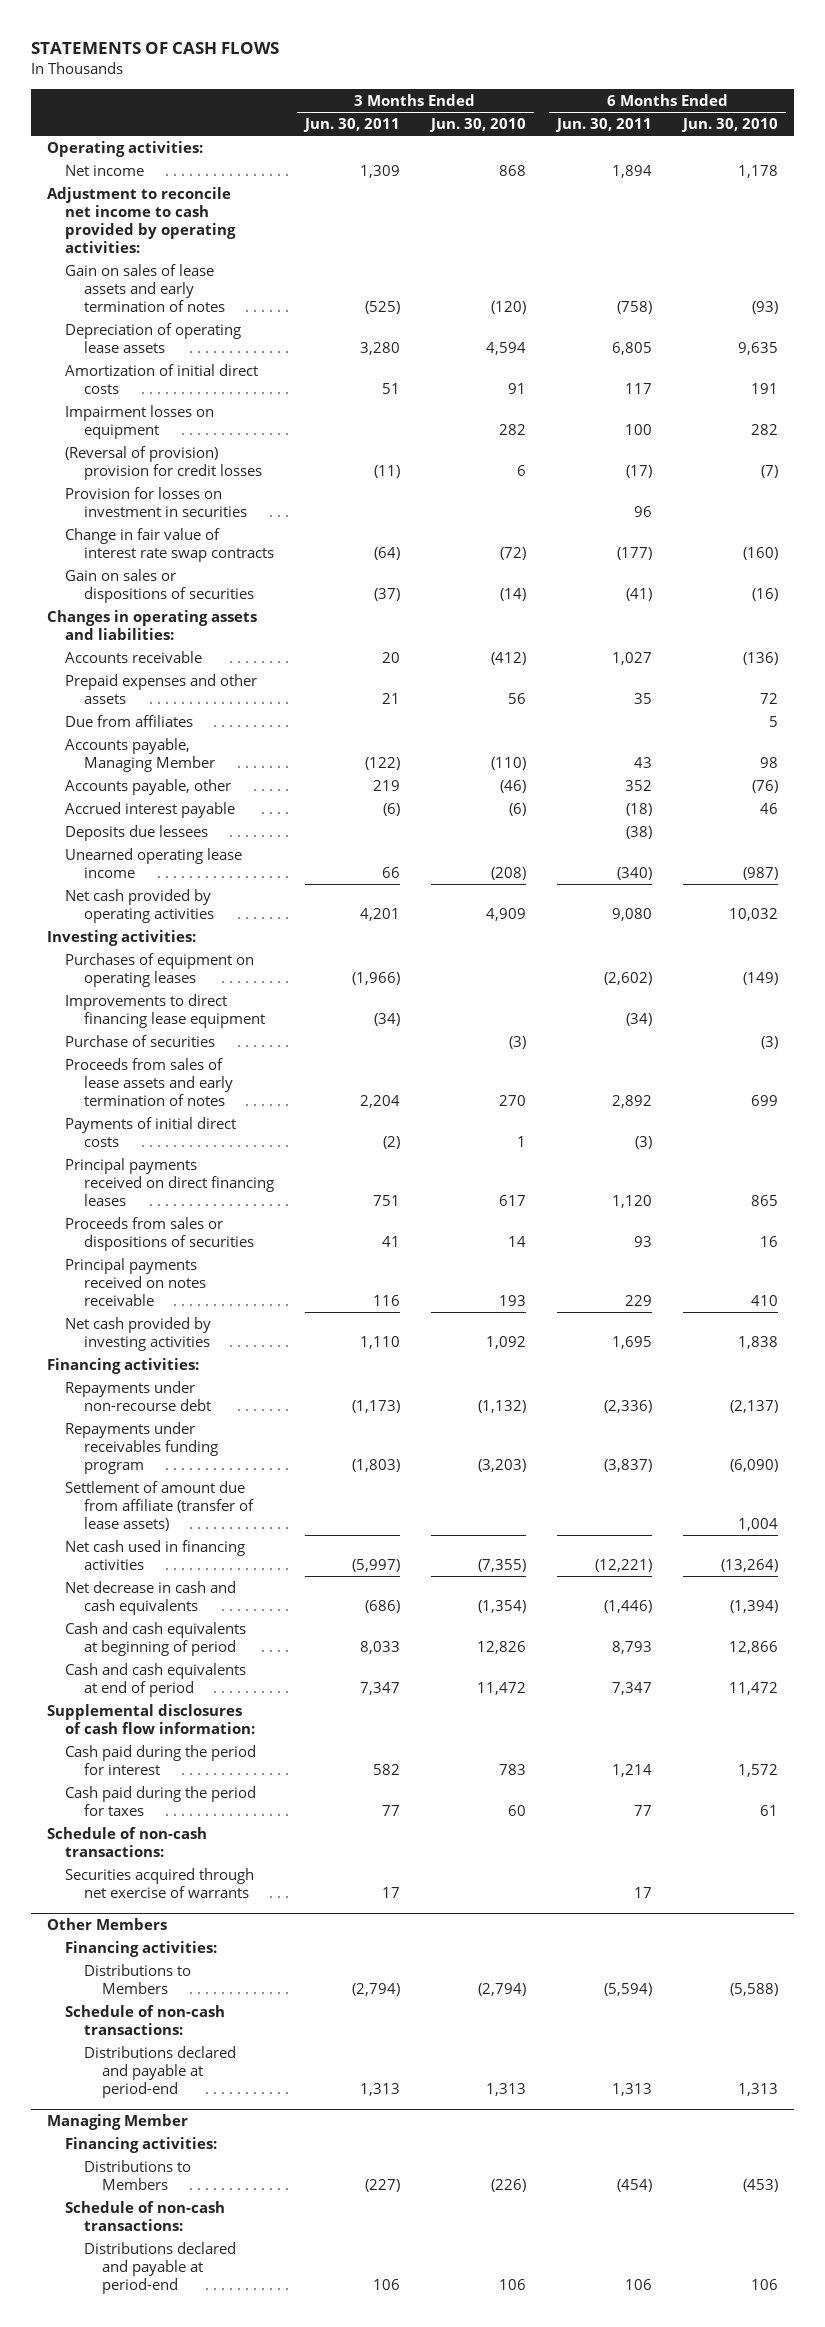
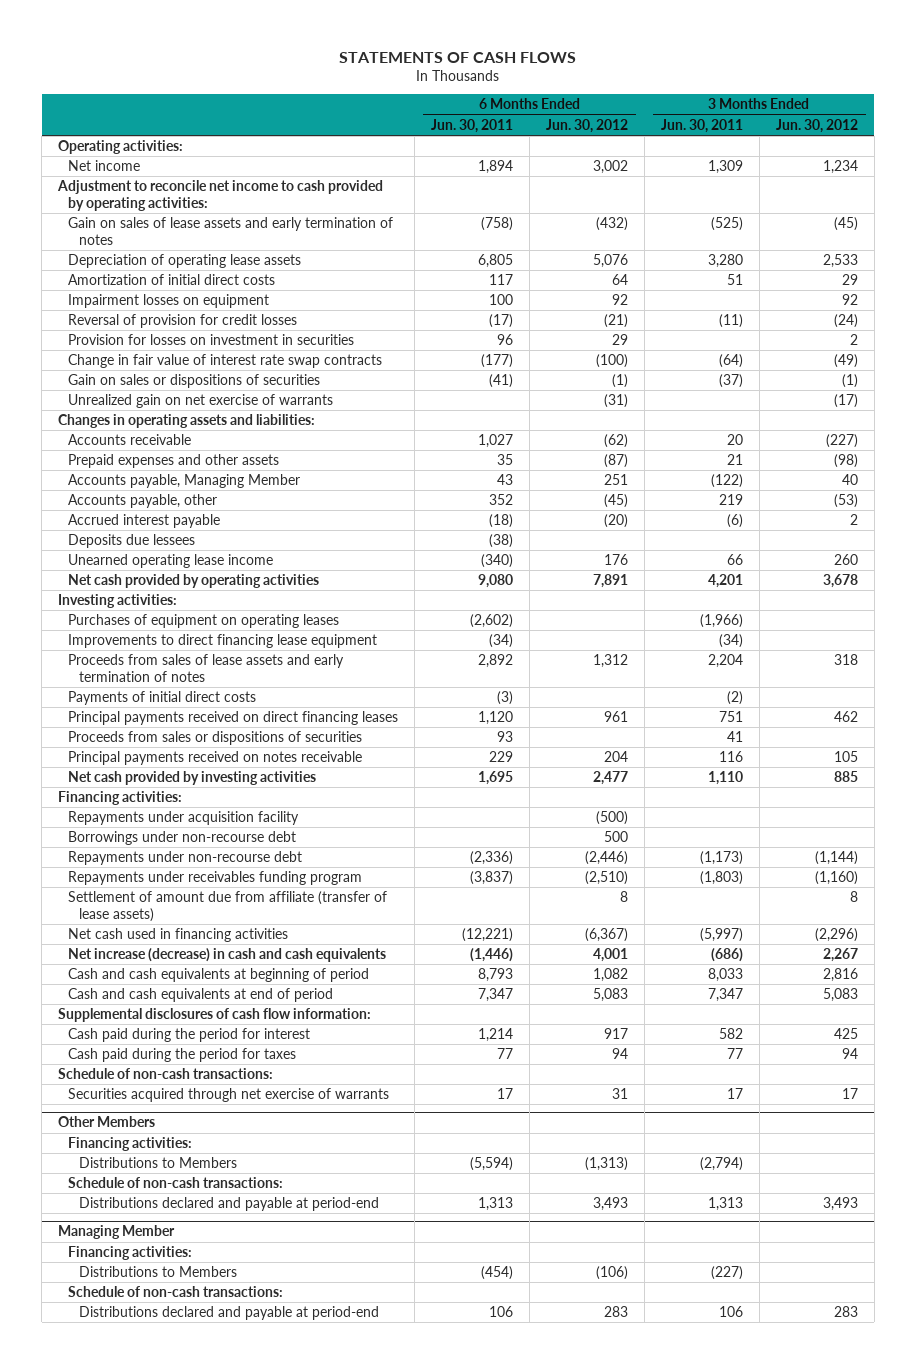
[428,117,526,132] Jun. 30, 2010 -> none
[681,117,779,132] Jun. 30, 2010 -> none
none -> [546,118,629,133] Jun. 30, 2012
none -> [775,118,858,133] Jun. 30, 2012
[65,445,262,480] (Reversal of provision) provision for credit losses -> [68,314,298,329] Reversal of provision for credit losses
none -> [68,394,334,409] Unrealized gain on net exercise of warrants
[65,714,194,727] Due from affiliates -> none
[65,1034,216,1047] Purchase of securities -> none
none -> [68,811,300,826] Repayments under acquisition facility
none -> [68,831,297,846] Borrowings under non-recourse debt
[65,1580,237,1615] Net decrease in cash and cash equivalents -> [68,948,387,963] Net increase (decrease) in cash and cash equivalents

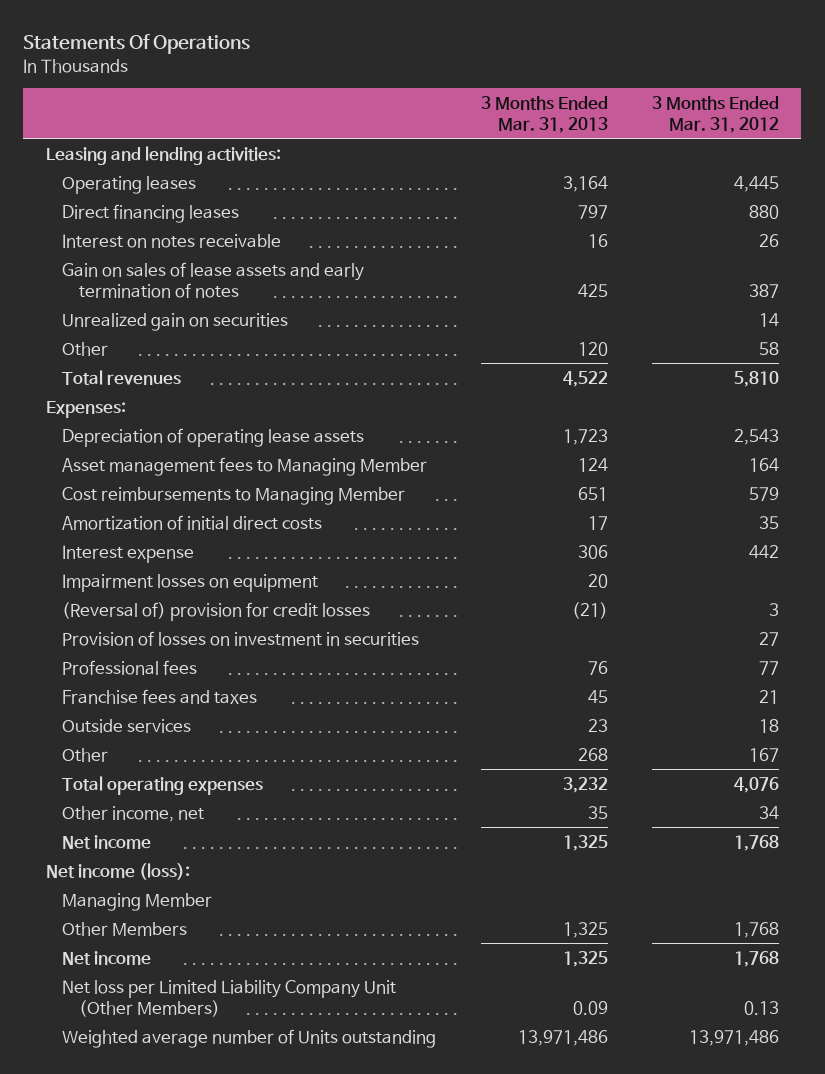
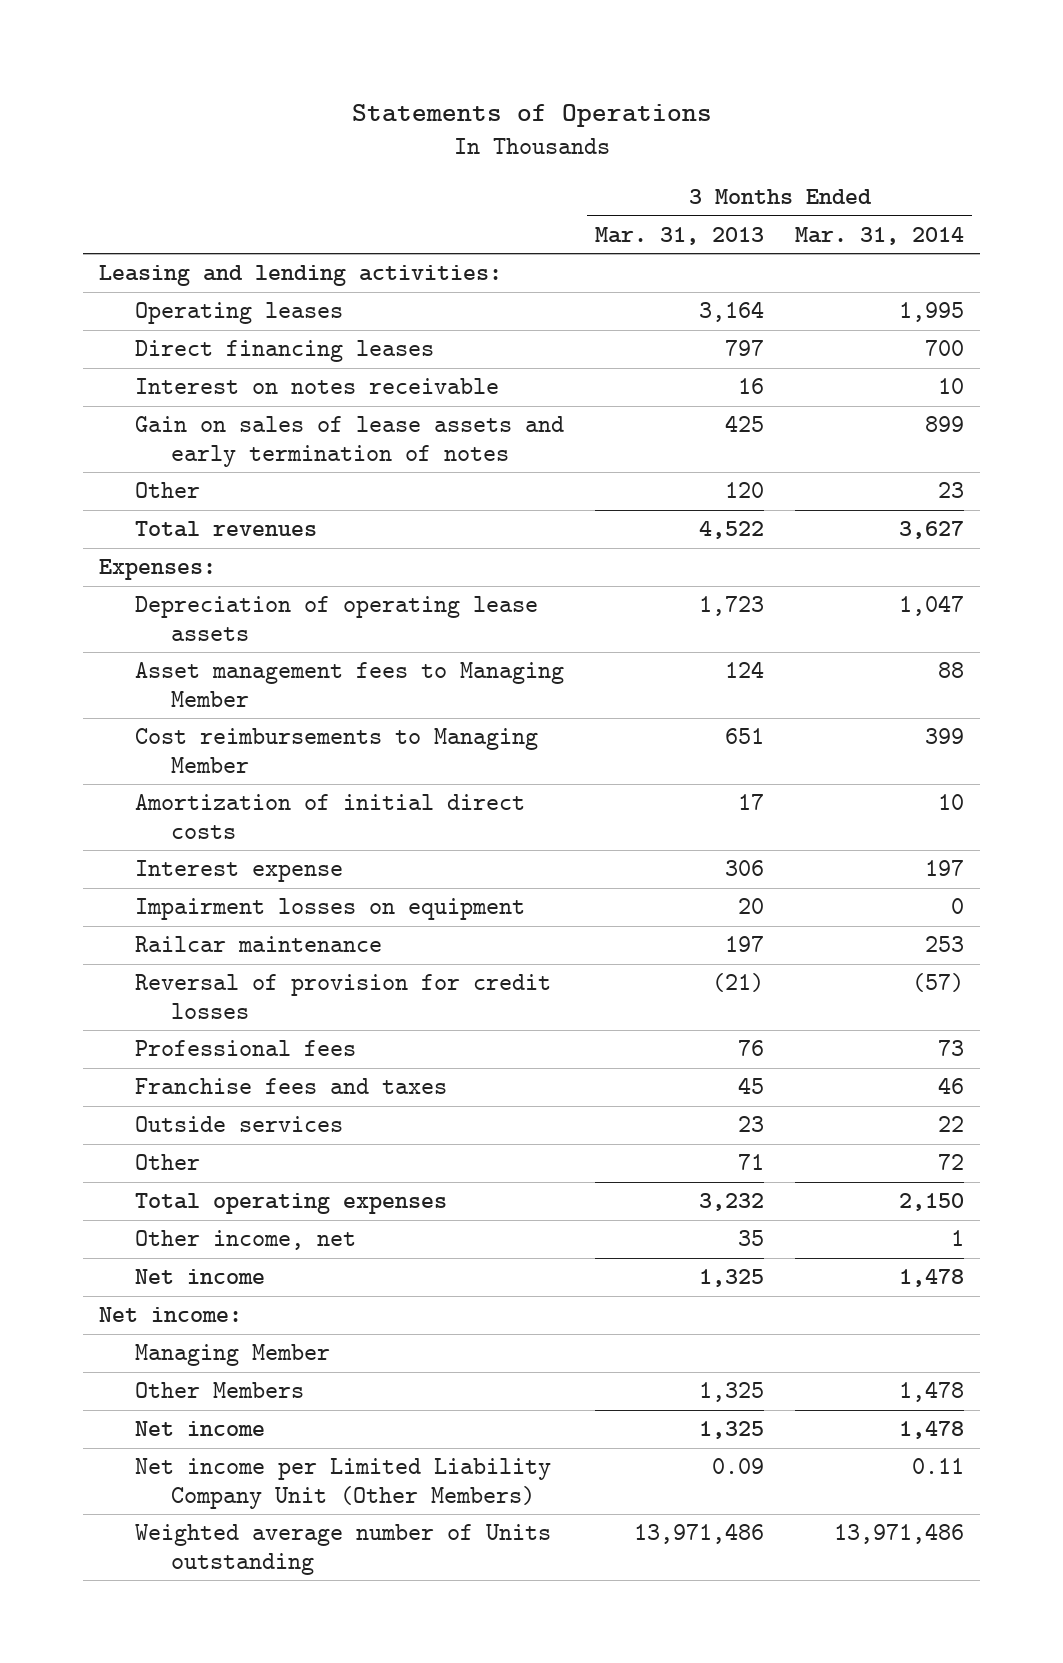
[23,34,251,55] Statements Of Operations -> [351,104,712,128] Statements of Operations
[652,95,780,133] 3 Months Ended Mar. 31, 2012 -> none
none -> [795,226,965,245] Mar. 31, 2014
[62,312,289,331] Unrealized gain on securities -> none
[62,630,420,646] Provision of losses on investment in securities -> none
none -> [134,936,382,953] Railcar maintenance
[62,601,371,621] (Reversal of) provision for credit losses -> [134,974,551,1019] Reversal of provision for credit losses
[577,747,608,761] 268 -> [738,1154,765,1171] 71
[45,862,190,880] Net income (loss): -> [98,1307,242,1323] Net income:
[62,979,397,1017] Net loss per Limited Liability Company Unit (Other Members) -> [134,1458,551,1509] Net income per Limited Liability Company Unit (Other Members)

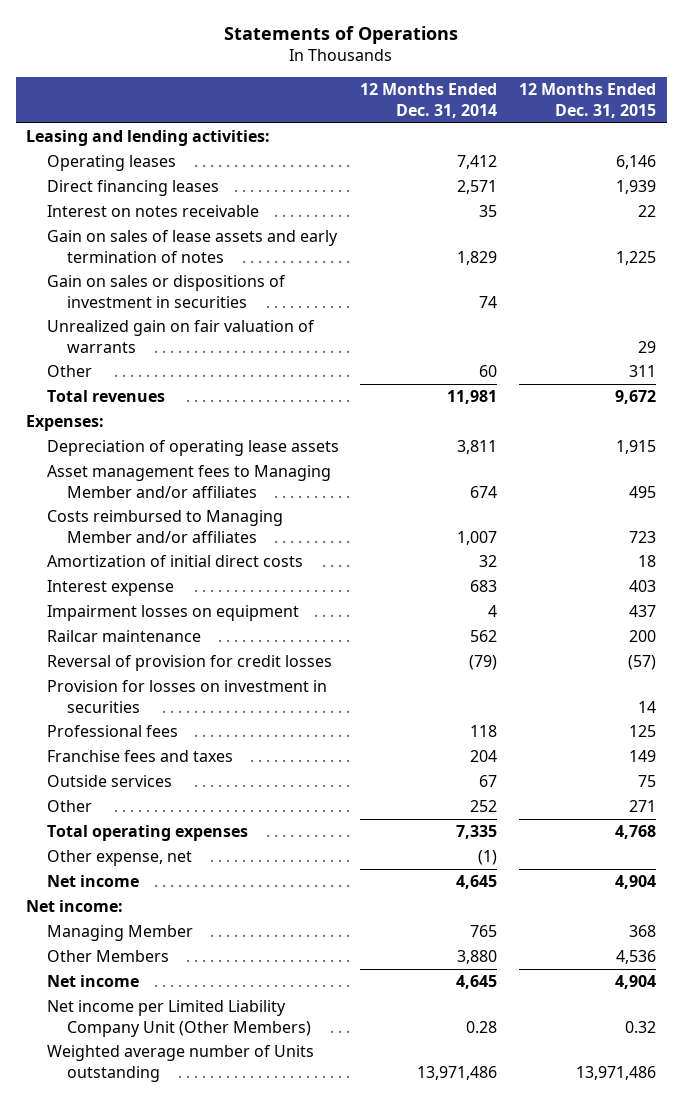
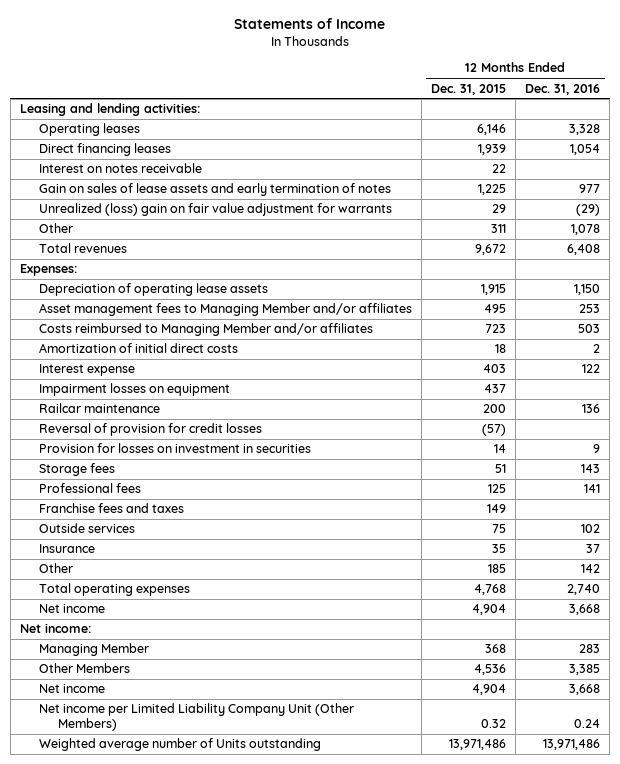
[224,26,459,45] Statements of Operations -> [233,18,385,30] Statements of Income
[360,83,498,118] 12 Months Ended Dec. 31, 2014 -> none
none -> [525,83,601,95] Dec. 31, 2016
[46,275,286,308] Gain on sales or dispositions of investment in securities -> none
[46,320,315,353] Unrealized gain on fair valuation of warrants -> [38,203,392,217] Unrealized (loss) gain on fair value adjustment for warrants
none -> [38,463,115,477] Storage fees
none -> [38,544,95,554] Insurance
[628,800,656,813] 271 -> [487,564,506,574] 185
[46,850,192,867] Other expense, net -> none

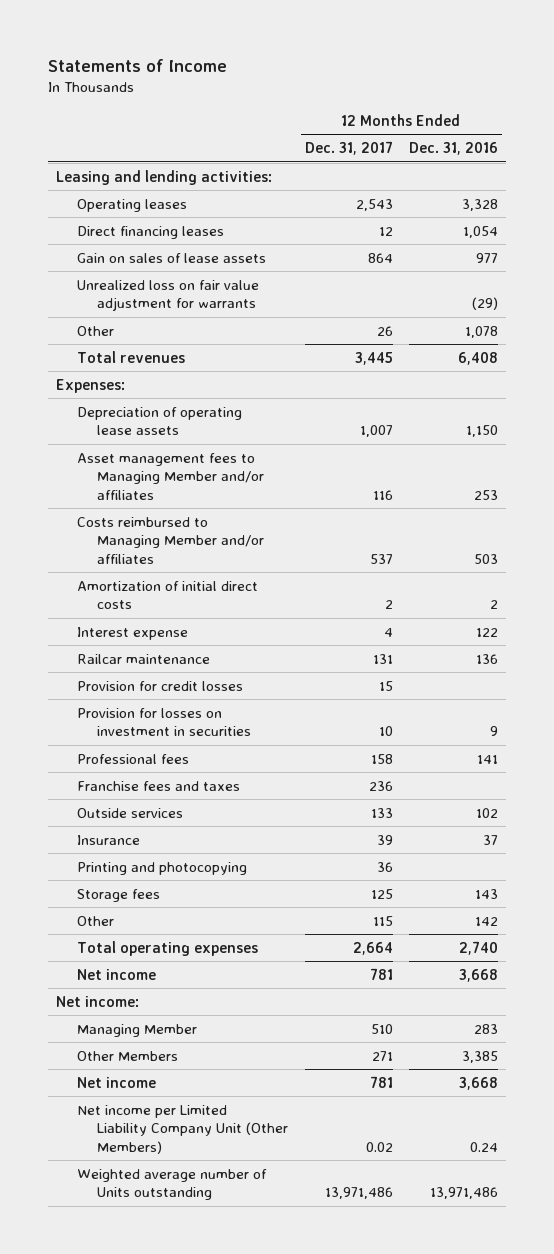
[430,83,506,95] Dec. 31, 2015 -> none
none -> [304,141,393,156] Dec. 31, 2017
[38,163,202,174] Interest on notes receivable -> none
[38,183,391,197] Gain on sales of lease assets and early termination of notes -> [76,252,266,263] Gain on sales of lease assets
[38,203,392,217] Unrealized (loss) gain on fair value adjustment for warrants -> [76,279,259,312] Unrealized loss on fair value adjustment for warrants
[38,383,230,397] Impairment losses on equipment -> none
[38,423,262,437] Reversal of provision for credit losses -> [76,680,243,691] Provision for credit losses
none -> [76,861,247,875] Printing and photocopying
[38,463,115,477] Storage fees -> [76,888,160,902] Storage fees

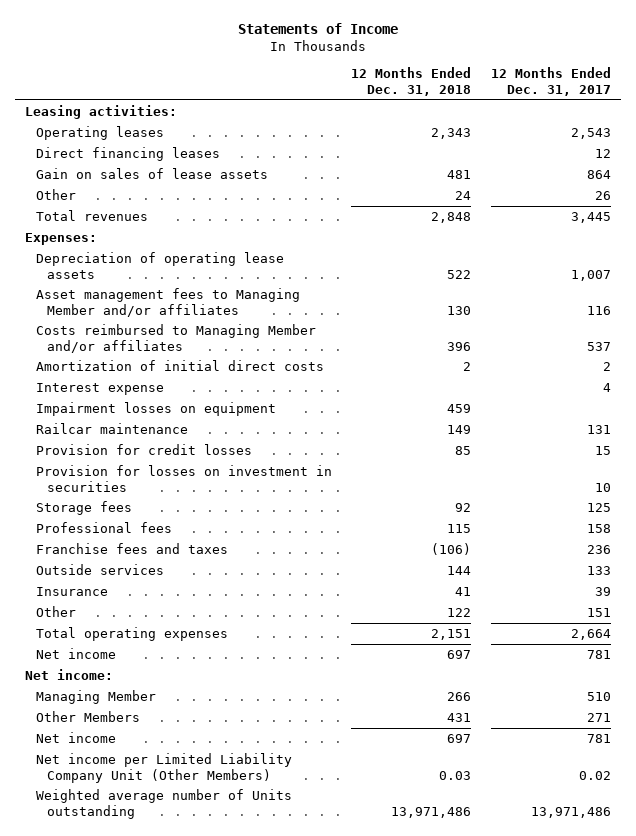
[409,142,499,156] Dec. 31, 2016 -> none
none -> [351,67,472,97] 12 Months Ended Dec. 31, 2018
[56,169,273,185] Leasing and lending activities: -> [24,104,177,119] Leasing activities:
[76,279,259,312] Unrealized loss on fair value adjustment for warrants -> none
none -> [35,401,276,416] Impairment losses on equipment
[76,888,160,902] Storage fees -> [35,500,132,515] Storage fees
[76,861,247,875] Printing and photocopying -> none
[372,915,393,926] 115 -> [586,607,611,617] 151

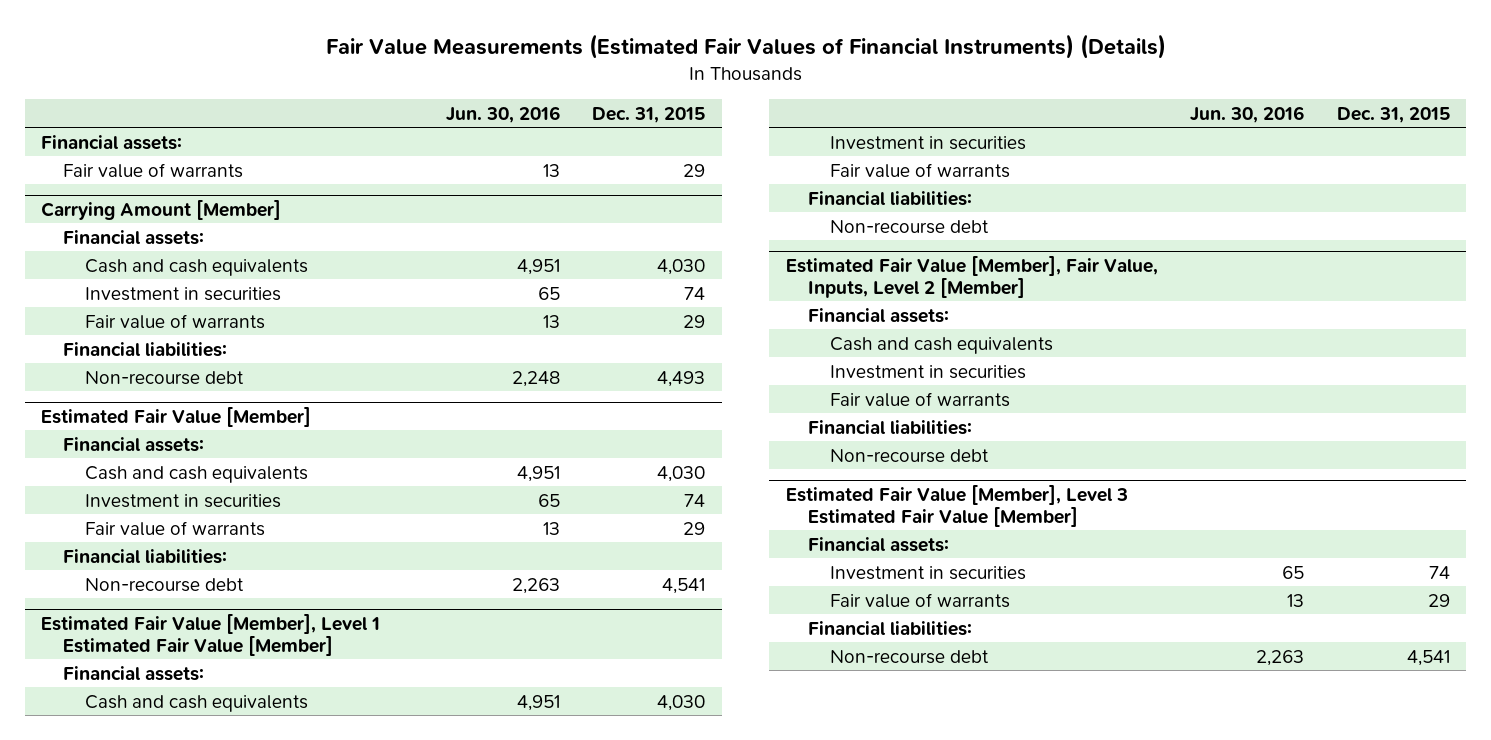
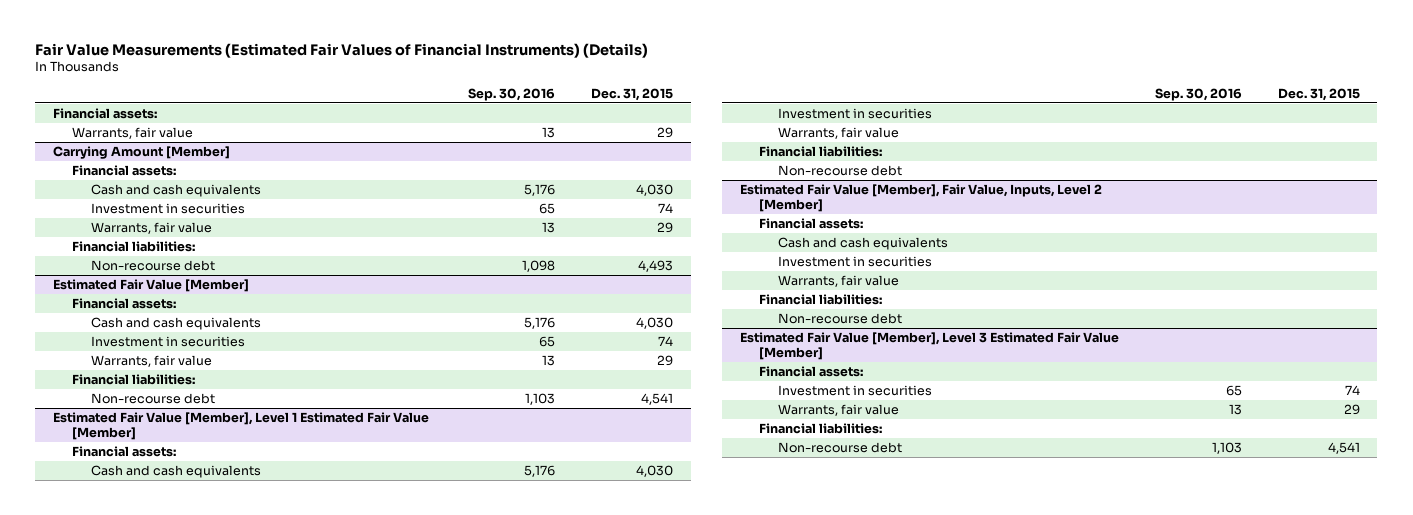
[445,105,560,123] Jun. 30, 2016 -> none
none -> [467,87,555,101] Sep. 30, 2016
[62,162,243,178] Fair value of warrants -> [72,126,194,139] Warrants, fair value
[84,313,265,329] Fair value of warrants -> [91,221,213,234] Warrants, fair value
[84,520,265,536] Fair value of warrants -> [91,354,213,367] Warrants, fair value
[829,162,1010,178] Fair value of warrants -> [778,126,900,139] Warrants, fair value
[829,391,1010,407] Fair value of warrants -> [778,274,900,287] Warrants, fair value
[829,592,1010,608] Fair value of warrants -> [778,403,900,416] Warrants, fair value

